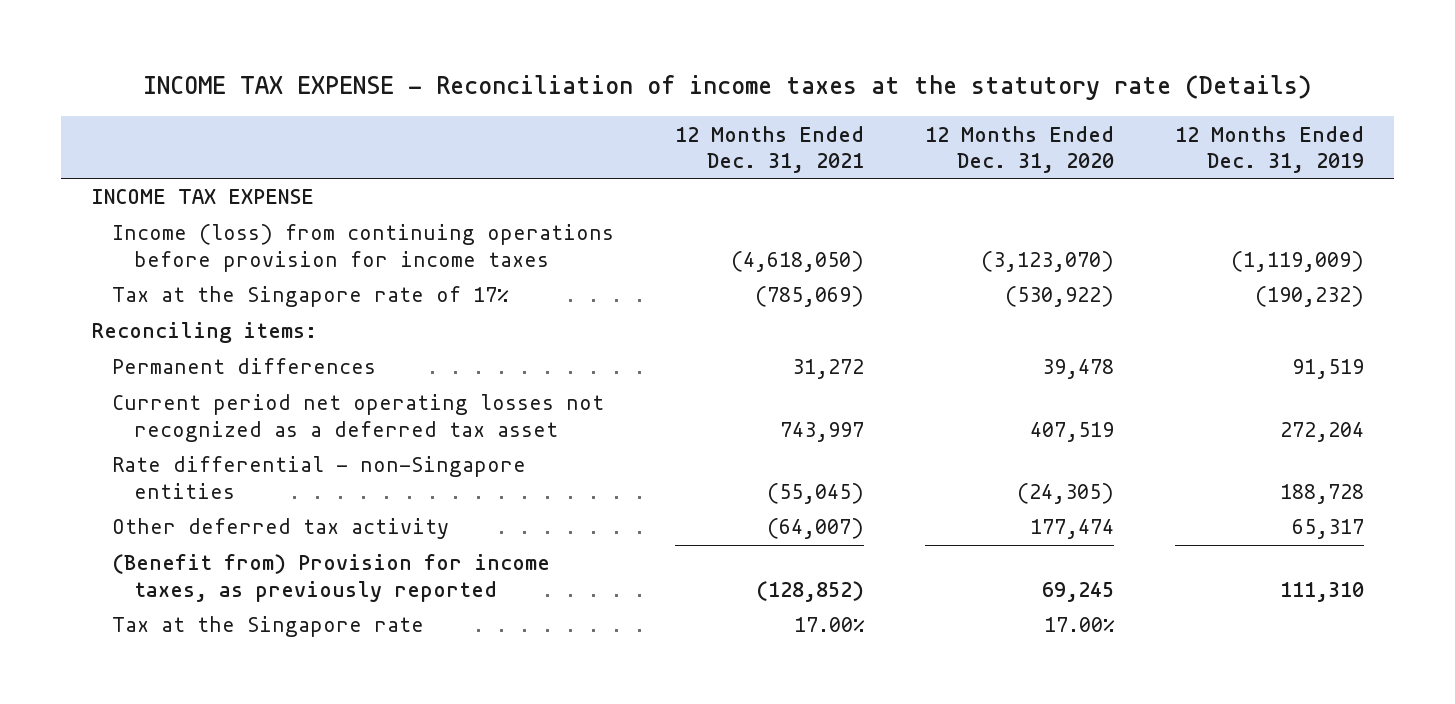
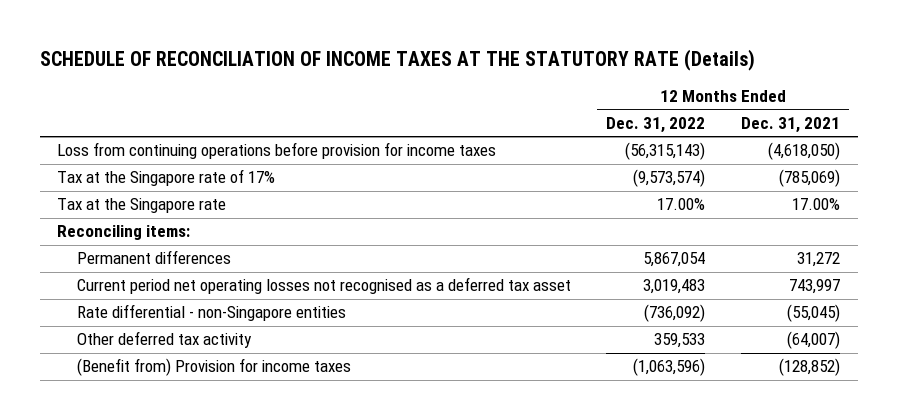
[142,75,1312,101] INCOME TAX EXPENSE - Reconciliation of income taxes at the statutory rate (Details) -> [39,48,755,71] SCHEDULE OF RECONCILIATION OF INCOME TAXES AT THE STATUTORY RATE (Details)
[925,125,1115,173] 12 Months Ended Dec. 31, 2020 -> none
[1175,125,1365,173] 12 Months Ended Dec. 31, 2019 -> none
none -> [606,117,706,134] Dec. 31, 2022
[91,189,315,205] INCOME TAX EXPENSE -> none
[112,224,615,272] Income (loss) from continuing operations before provision for income taxes -> [57,142,497,160] Loss from continuing operations before provision for income taxes
[112,616,425,638] Tax at the Singapore rate -> [57,198,227,214] Tax at the Singapore rate
[112,394,605,442] Current period net operating losses not recognized as a deferred tax asset -> [76,277,571,295] Current period net operating losses not recognised as a deferred tax asset
[112,554,551,602] (Benefit from) Provision for income taxes, as previously reported -> [76,358,351,377] (Benefit from) Provision for income taxes

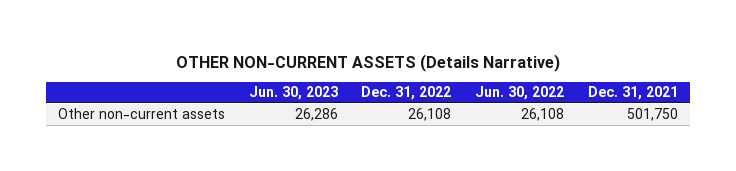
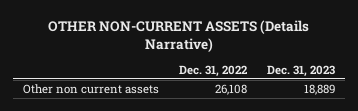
[248,86,338,101] Jun. 30, 2023 -> none
[475,86,565,101] Jun. 30, 2022 -> none
[588,86,679,101] Dec. 31, 2021 -> none
none -> [266,64,335,77] Dec. 31, 2023
[57,108,225,120] Other non-current assets -> [23,83,160,94] Other non current assets

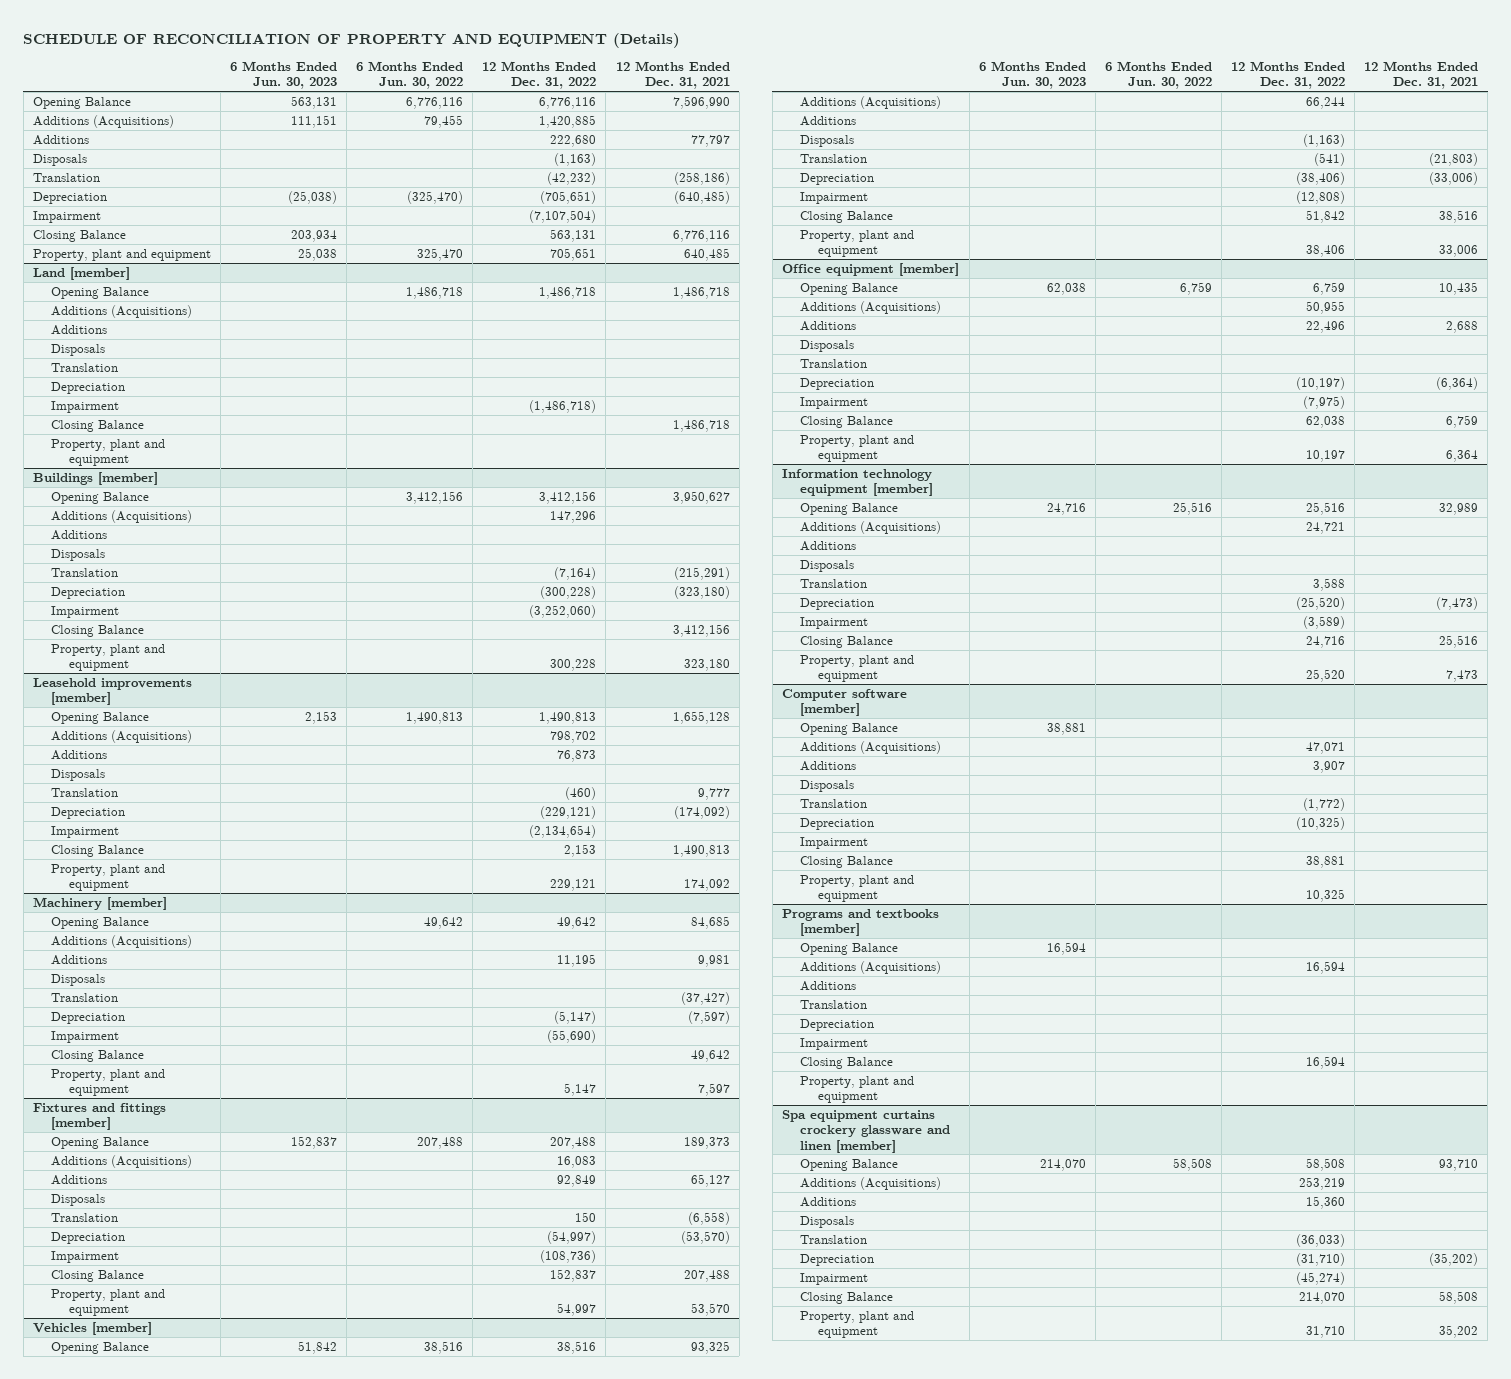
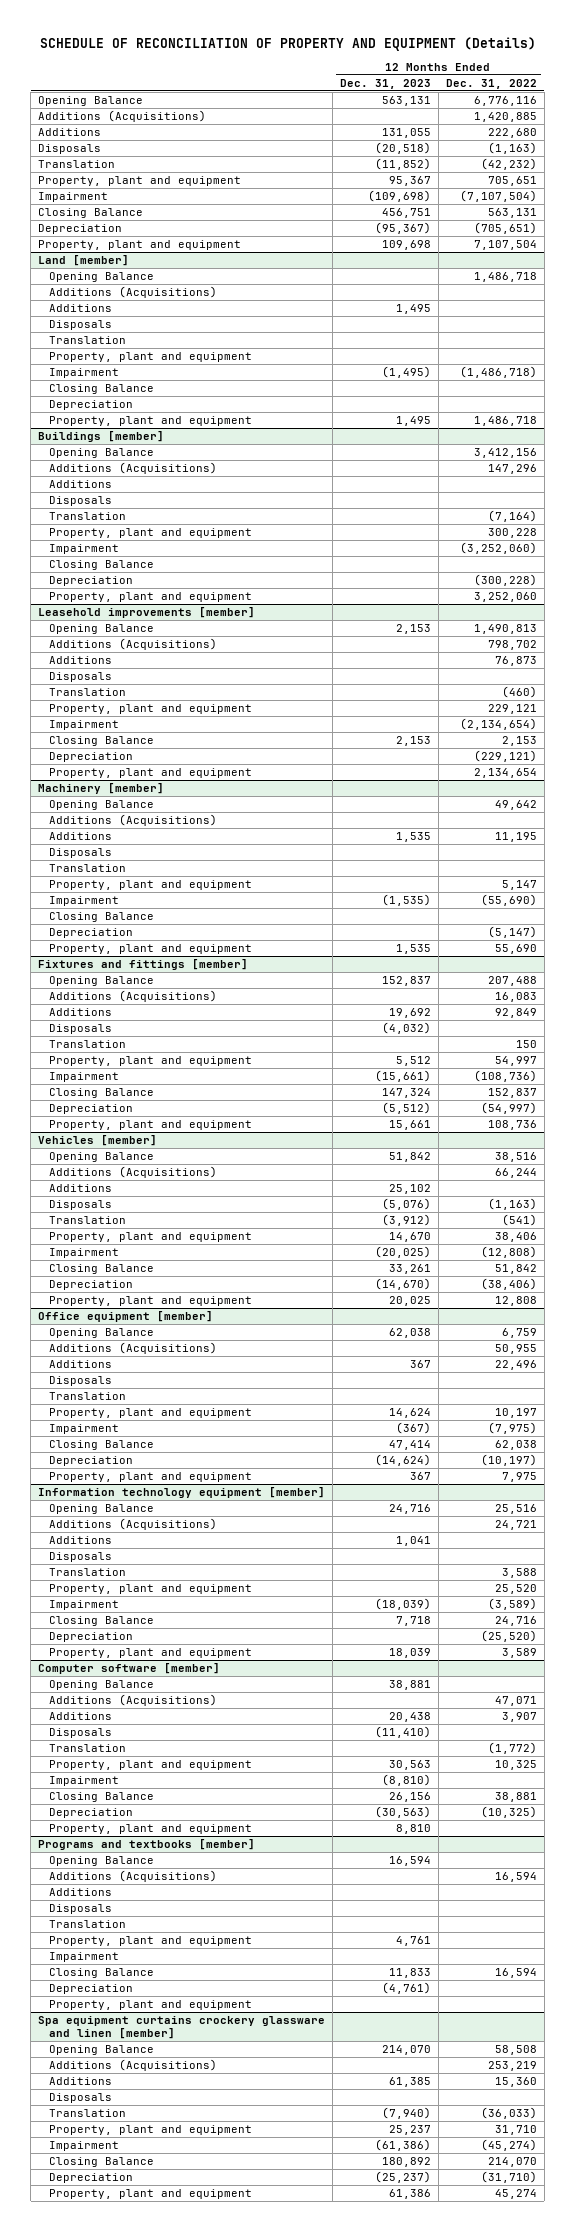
[230,61,338,90] 6 Months Ended Jun. 30, 2023 -> none
[356,61,464,90] 6 Months Ended Jun. 30, 2022 -> none
[615,61,730,90] 12 Months Ended Dec. 31, 2021 -> none
none -> [340,78,432,89] Dec. 31, 2023
[32,248,211,261] Property, plant and equipment -> [38,175,242,186] Property, plant and equipment
[32,191,107,204] Depreciation -> [38,223,123,234] Depreciation
none -> [38,239,242,250] Property, plant and equipment
[50,438,165,467] Property, plant and equipment -> [49,351,253,362] Property, plant and equipment
[50,381,125,394] Depreciation -> [49,399,134,410] Depreciation
none -> [49,415,253,426] Property, plant and equipment
[50,643,165,672] Property, plant and equipment -> [49,527,253,538] Property, plant and equipment
[50,586,125,599] Depreciation -> [49,575,134,586] Depreciation
none -> [49,591,253,602] Property, plant and equipment
[50,863,165,892] Property, plant and equipment -> [49,703,253,714] Property, plant and equipment
[50,806,125,819] Depreciation -> [49,751,134,762] Depreciation
none -> [49,767,253,778] Property, plant and equipment
[50,1068,165,1097] Property, plant and equipment -> [49,879,253,890] Property, plant and equipment
[50,1011,125,1024] Depreciation -> [49,927,134,938] Depreciation
none -> [49,943,253,954] Property, plant and equipment
[50,1288,165,1317] Property, plant and equipment -> [49,1055,253,1066] Property, plant and equipment
[50,1231,125,1244] Depreciation -> [49,1103,134,1114] Depreciation
none -> [49,1119,253,1130] Property, plant and equipment
[799,229,914,258] Property, plant and equipment -> [49,1231,253,1242] Property, plant and equipment
[799,172,874,185] Depreciation -> [49,1279,134,1290] Depreciation
none -> [49,1295,253,1306] Property, plant and equipment
[799,434,914,463] Property, plant and equipment -> [49,1407,253,1418] Property, plant and equipment
[799,377,874,390] Depreciation -> [49,1455,134,1466] Depreciation
none -> [49,1471,253,1482] Property, plant and equipment
[799,654,914,683] Property, plant and equipment -> [49,1583,253,1594] Property, plant and equipment
[799,597,874,610] Depreciation -> [49,1631,134,1642] Depreciation
none -> [49,1647,253,1658] Property, plant and equipment
[799,874,914,903] Property, plant and equipment -> [49,1759,253,1770] Property, plant and equipment
[799,817,874,830] Depreciation -> [49,1807,134,1818] Depreciation
none -> [49,1823,253,1834] Property, plant and equipment
none -> [49,1903,113,1914] Disposals
none -> [49,1935,253,1946] Property, plant and equipment
[799,1018,874,1031] Depreciation -> [49,1983,134,1994] Depreciation
[799,1310,914,1339] Property, plant and equipment -> [49,2124,253,2135] Property, plant and equipment
[799,1253,874,1266] Depreciation -> [49,2172,134,2183] Depreciation
none -> [49,2188,253,2199] Property, plant and equipment

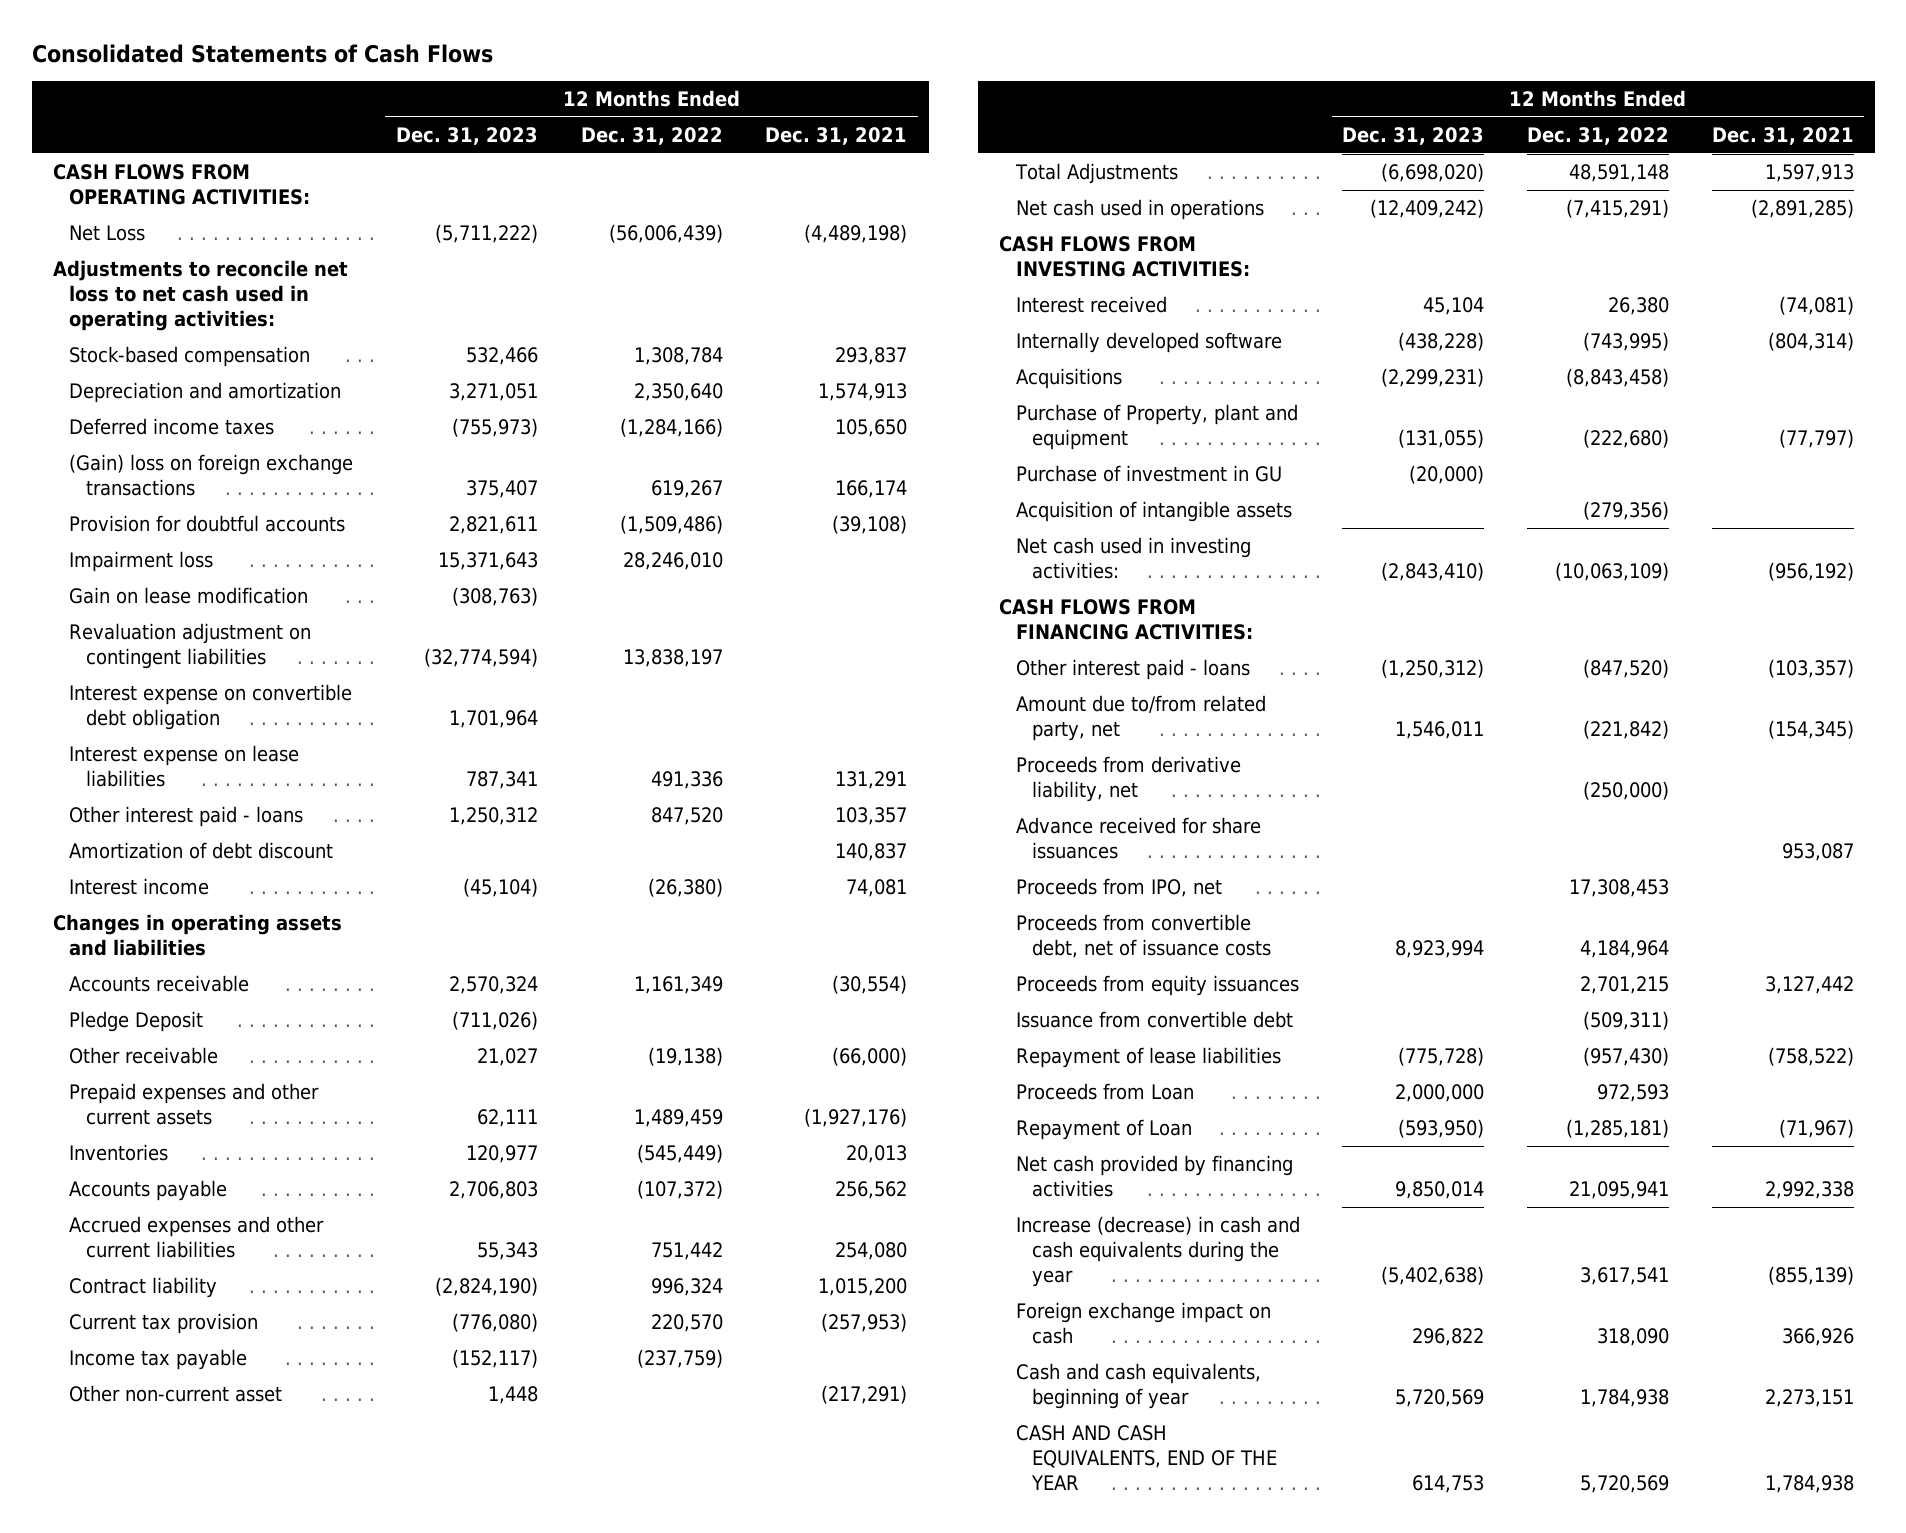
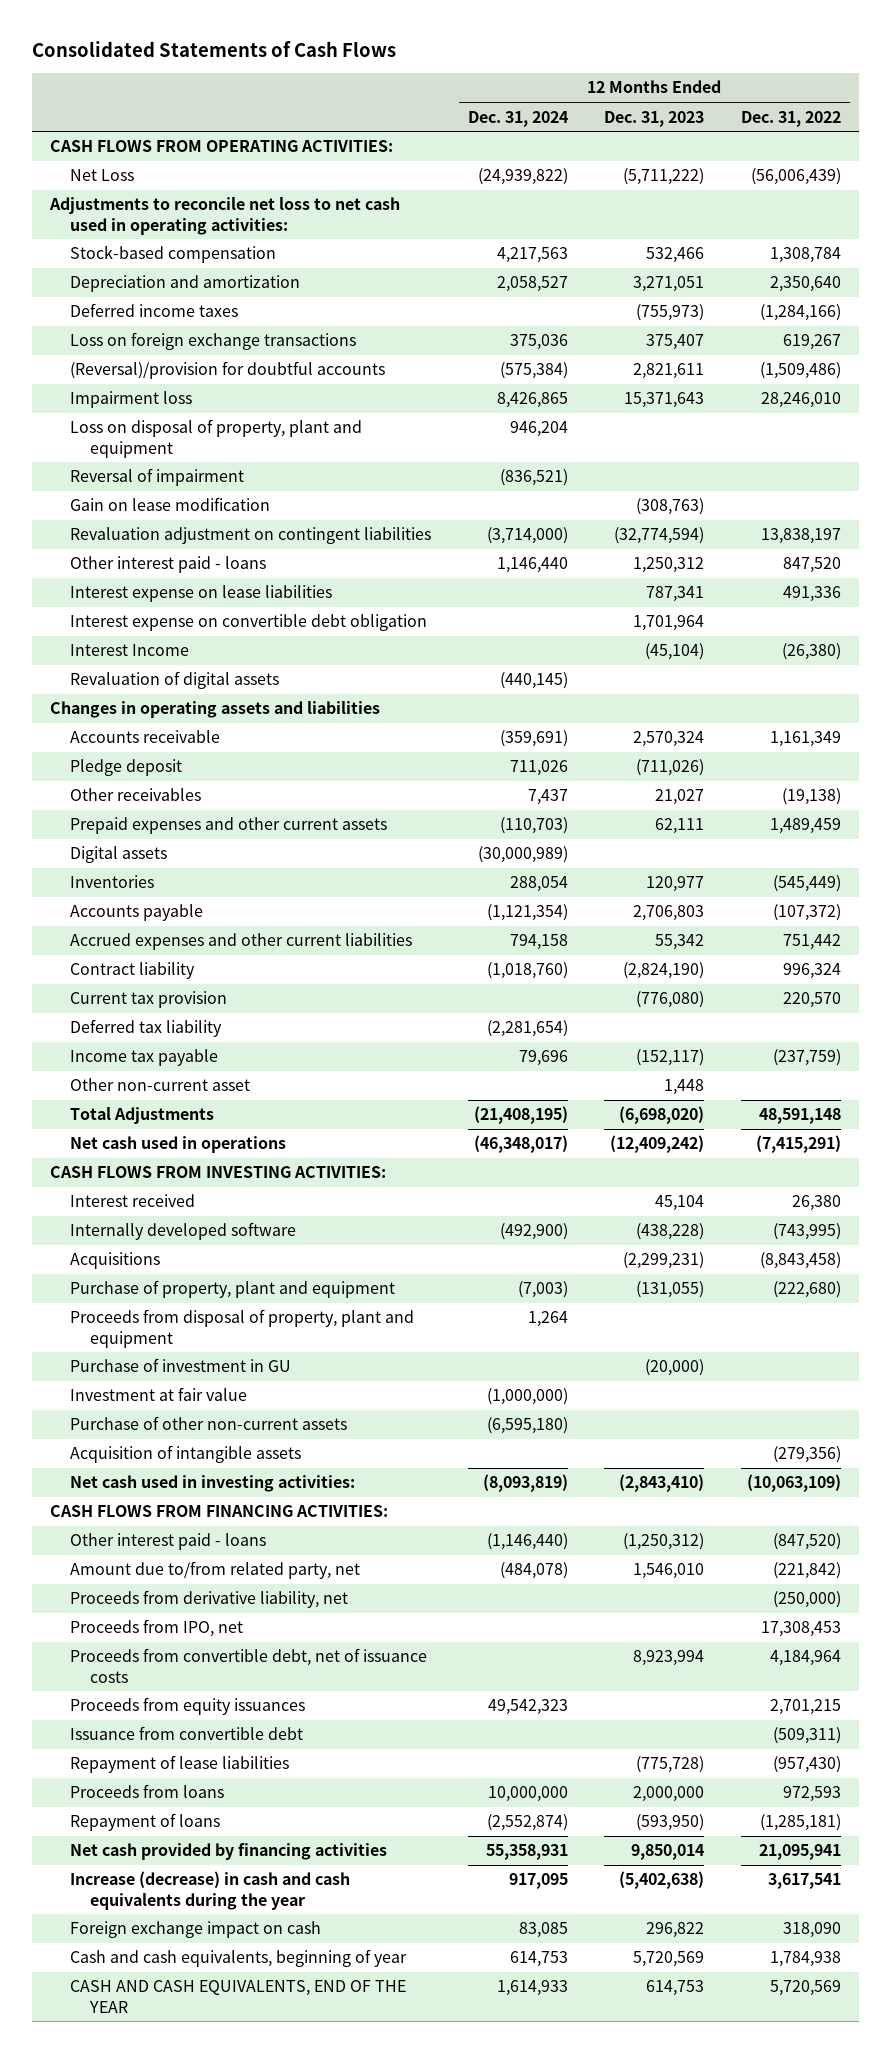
[765,126,908,145] Dec. 31, 2021 -> none
none -> [467,110,568,127] Dec. 31, 2024
[69,453,354,497] (Gain) loss on foreign exchange transactions -> [70,332,357,351] Loss on foreign exchange transactions
[69,514,346,532] Provision for doubtful accounts -> [70,361,386,380] (Reversal)/provision for doubtful accounts
none -> [70,419,363,458] Loss on disposal of property, plant and equipment
none -> [70,468,245,487] Reversal of impairment
[69,841,334,859] Amortization of debt discount -> none
[69,744,300,788] Interest expense on lease liabilities -> [70,585,333,603] Interest expense on lease liabilities
[69,683,353,731] Interest expense on convertible debt obligation -> [70,614,428,632] Interest expense on convertible debt obligation
[69,877,210,895] Interest income -> [70,644,190,657] Interest Income
none -> [70,671,280,690] Revaluation of digital assets
[69,1010,204,1032] Pledge Deposit -> [70,759,183,777] Pledge deposit
[69,1046,219,1064] Other receivable -> [70,788,202,802] Other receivables
none -> [70,846,168,864] Digital assets
[477,1242,539,1261] 55,343 -> [655,934,705,951] 55,342
none -> [70,1019,223,1038] Deferred tax liability
[1015,403,1298,451] Purchase of Property, plant and equipment -> [70,1280,396,1299] Purchase of property, plant and equipment
none -> [70,1309,415,1348] Proceeds from disposal of property, plant and equipment
none -> [70,1387,248,1402] Investment at fair value
none -> [70,1416,348,1431] Purchase of other non-current assets
[1395,721,1485,740] 1,546,011 -> [633,1563,705,1580] 1,546,010
[1015,816,1261,860] Advance received for share issuances -> none
[1015,1082,1194,1100] Proceeds from Loan -> [70,1784,225,1799] Proceeds from loans
[1015,1118,1192,1140] Repayment of Loan -> [70,1813,221,1832] Repayment of loans

